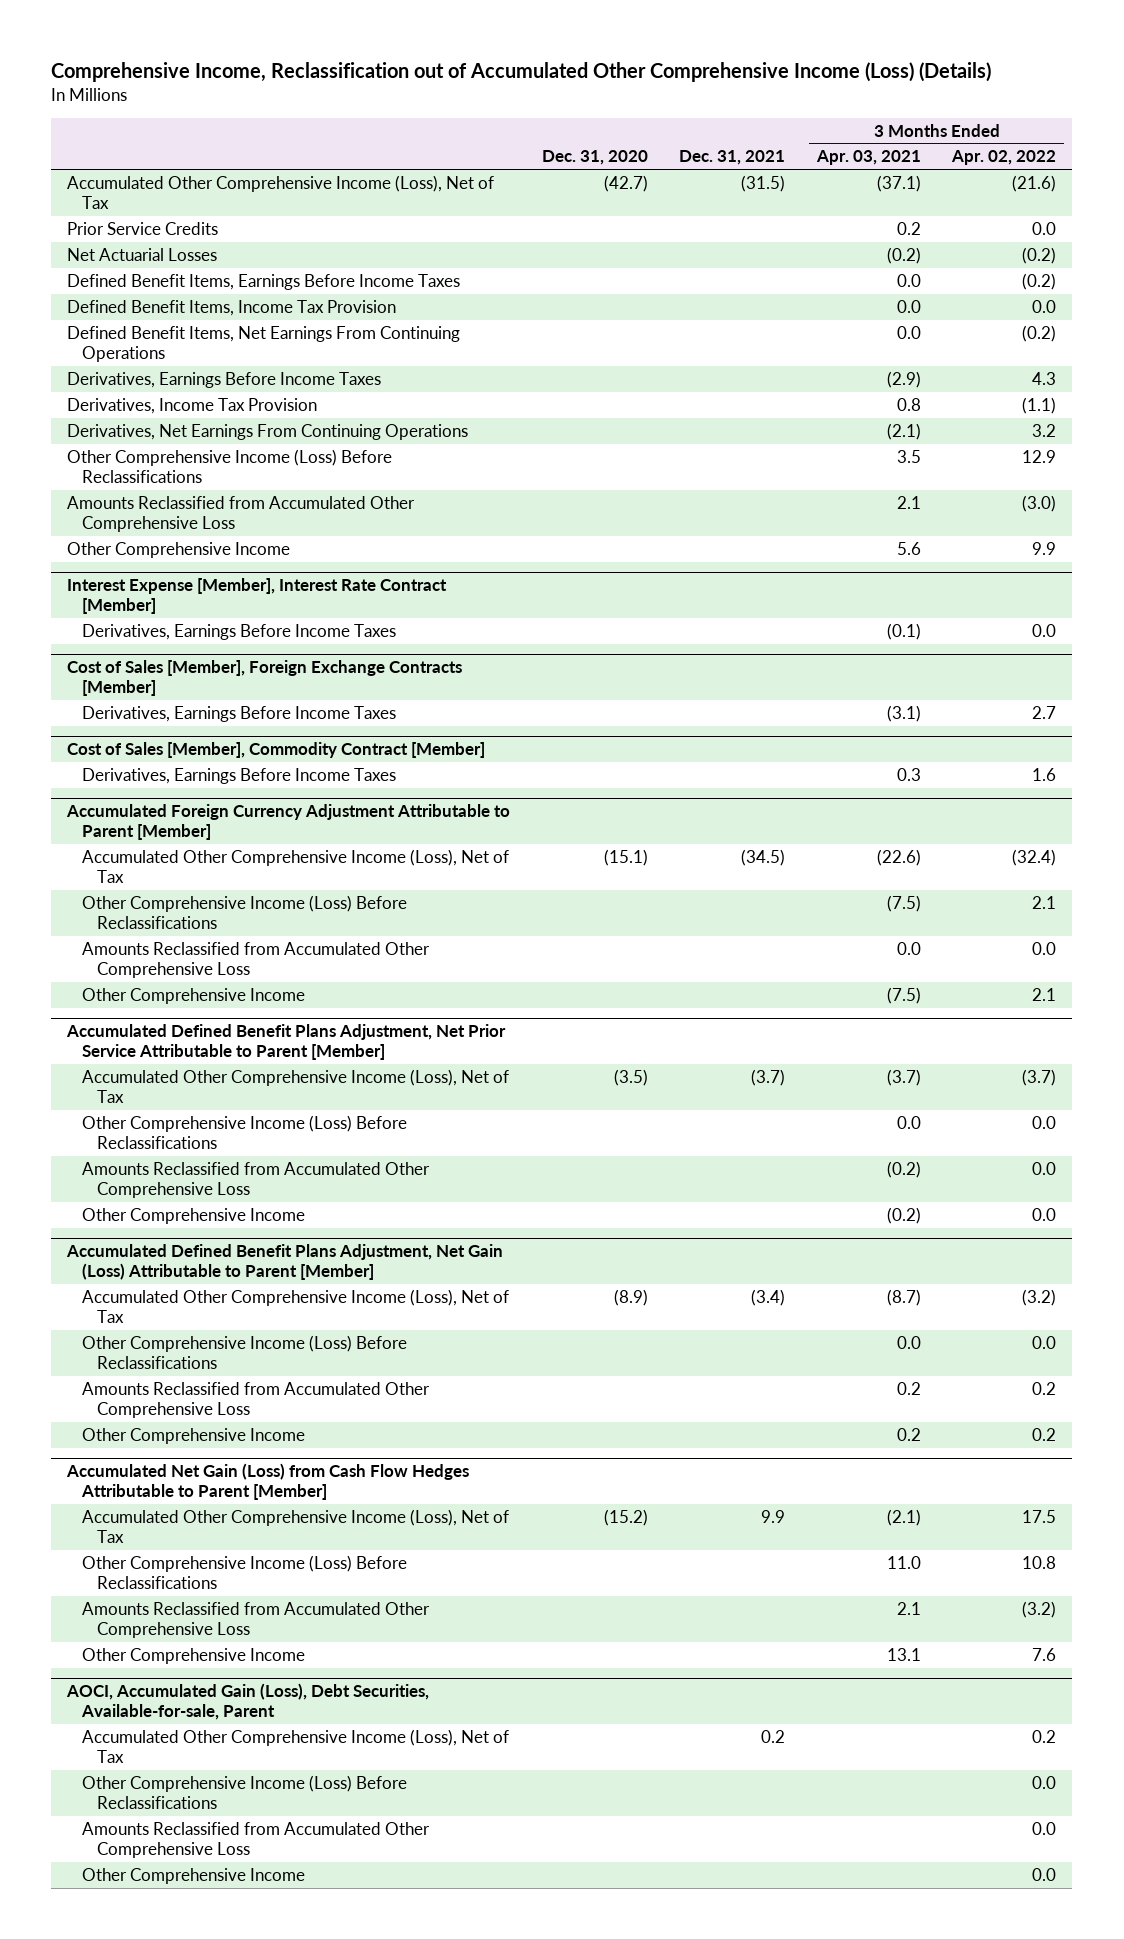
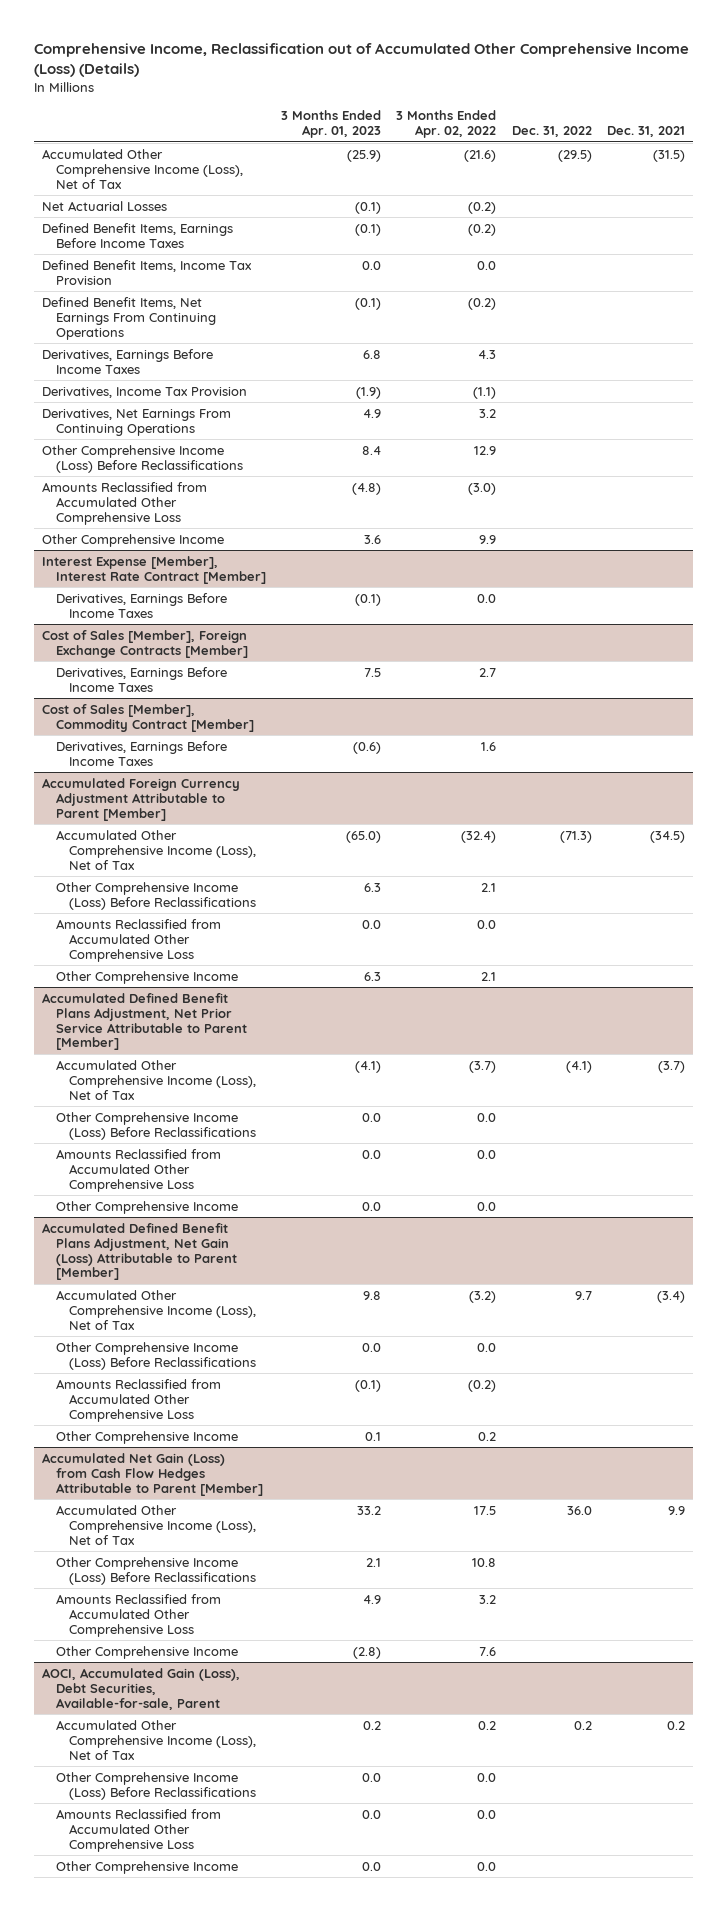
[541,150,648,166] Dec. 31, 2020 -> none
[815,150,921,166] Apr. 03, 2021 -> none
none -> [281,110,382,139] 3 Months Ended Apr. 01, 2023
none -> [511,126,592,138] Dec. 31, 2022
[67,221,219,235] Prior Service Credits -> none
[1032,1381,1057,1395] 0.2 -> [468,1379,497,1392] (0.2)
[1022,1600,1057,1618] (3.2) -> [479,1594,497,1604] 3.2

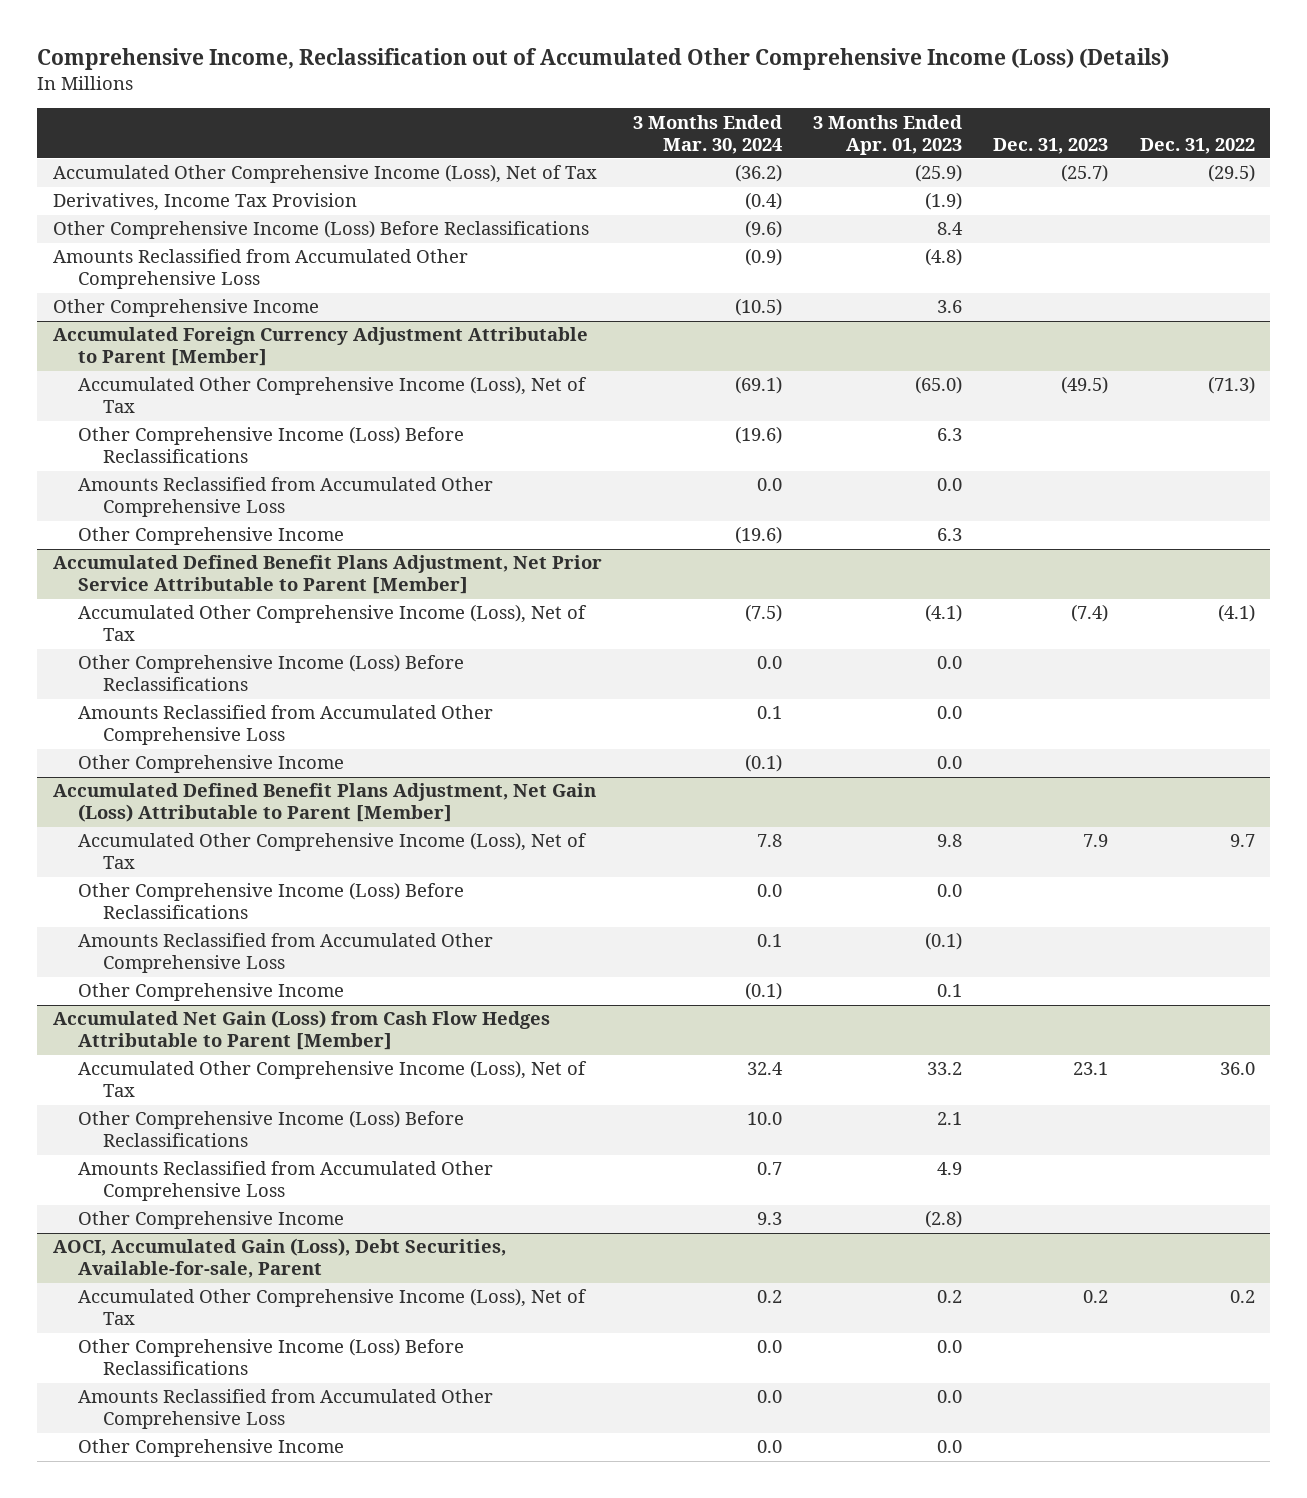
[396,110,497,139] 3 Months Ended Apr. 02, 2022 -> none
[607,126,686,138] Dec. 31, 2021 -> none
none -> [632,114,782,154] 3 Months Ended Mar. 30, 2024
none -> [993,137,1109,154] Dec. 31, 2023
[41,200,167,211] Net Actuarial Losses -> none
[41,222,233,248] Defined Benefit Items, Earnings Before Income Taxes -> none
[41,259,252,285] Defined Benefit Items, Income Tax Provision -> none
[41,296,216,340] Defined Benefit Items, Net Earnings From Continuing Operations -> none
[41,348,213,374] Derivatives, Earnings Before Income Taxes -> none
[41,408,231,436] Derivatives, Net Earnings From Continuing Operations -> none
[41,555,266,584] Interest Expense [Member], Interest Rate Contract [Member] -> none
[55,592,227,618] Derivatives, Earnings Before Income Taxes -> none
[41,629,248,658] Cost of Sales [Member], Foreign Exchange Contracts [Member] -> none
[55,666,227,692] Derivatives, Earnings Before Income Taxes -> none
[41,703,254,732] Cost of Sales [Member], Commodity Contract [Member] -> none
[55,740,227,766] Derivatives, Earnings Before Income Taxes -> none

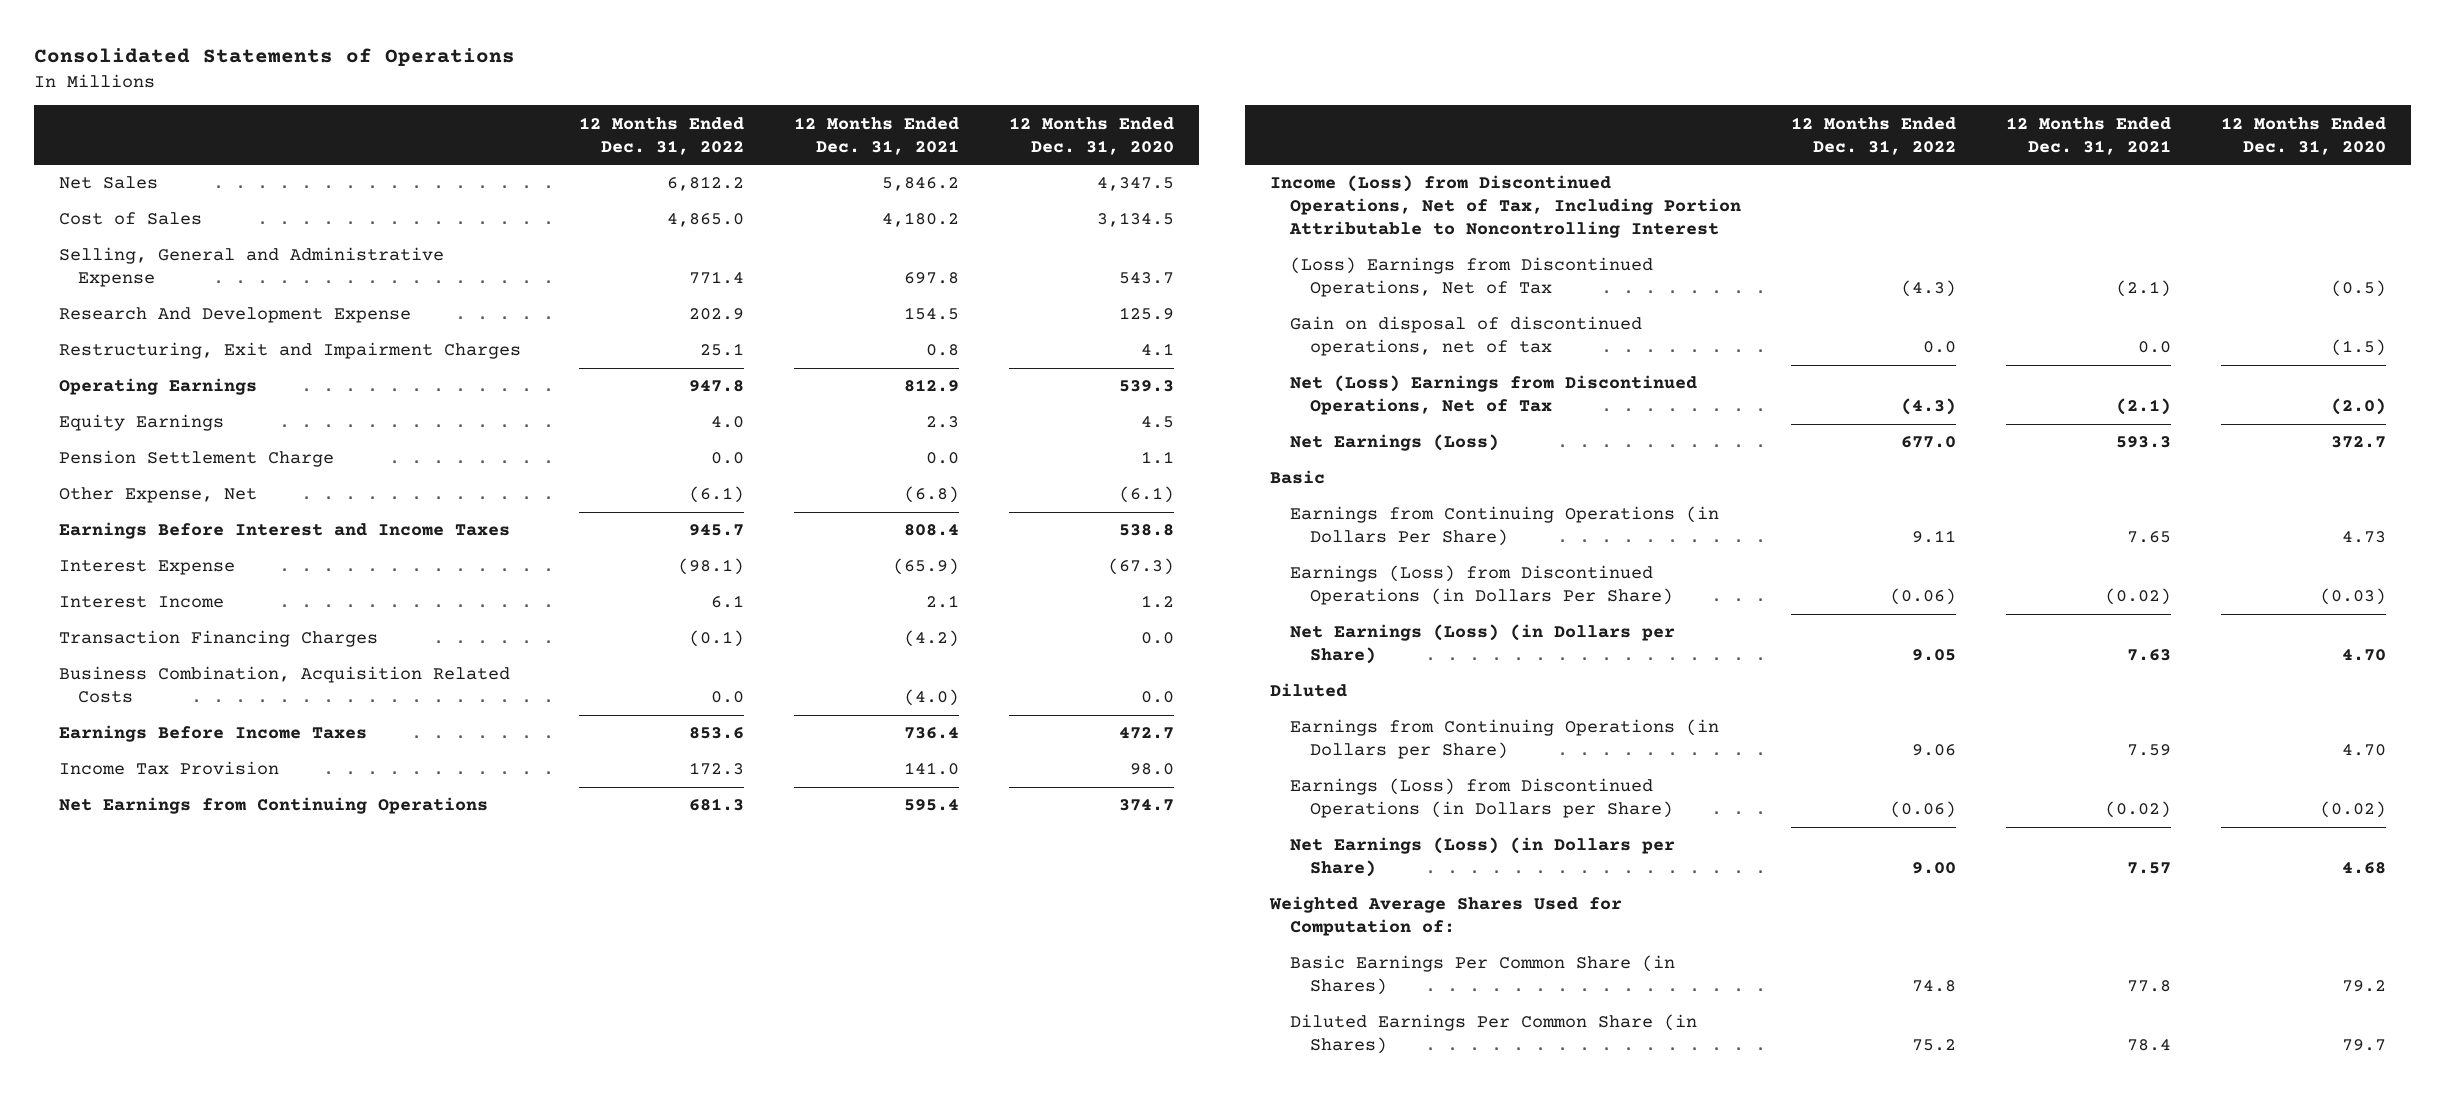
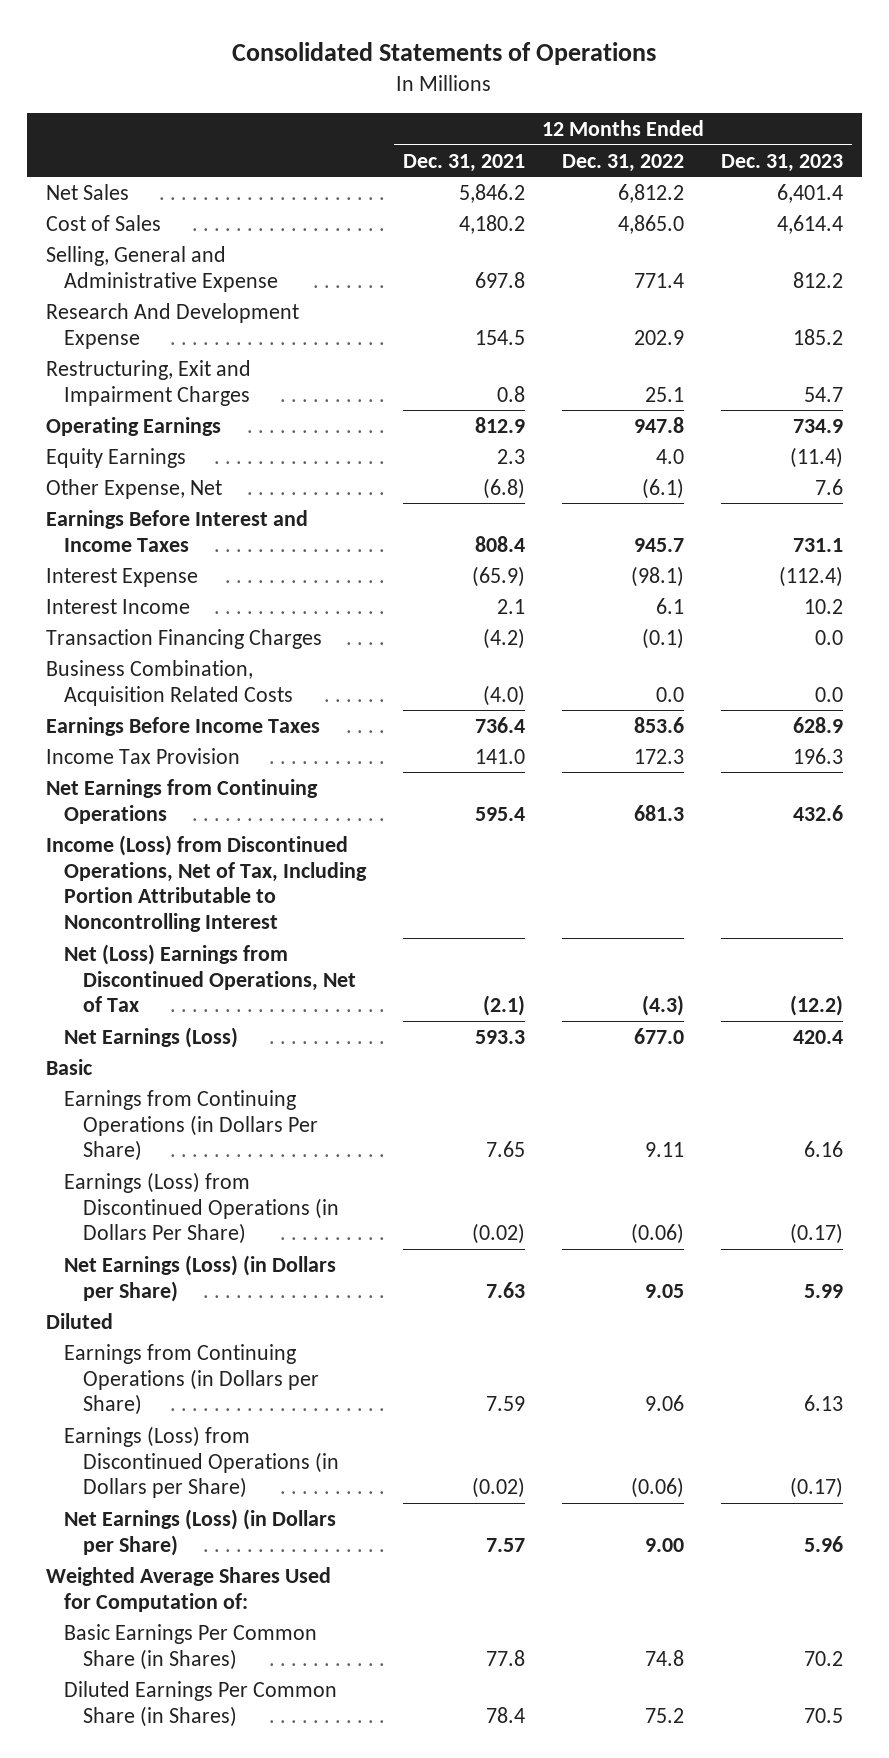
[1009,116,1175,155] 12 Months Ended Dec. 31, 2020 -> none
none -> [721,153,844,172] Dec. 31, 2023
[58,450,334,468] Pension Settlement Charge -> none
[1289,257,1653,298] (Loss) Earnings from Discontinued Operations, Net of Tax -> none
[1289,316,1642,357] Gain on disposal of discontinued operations, net of tax -> none

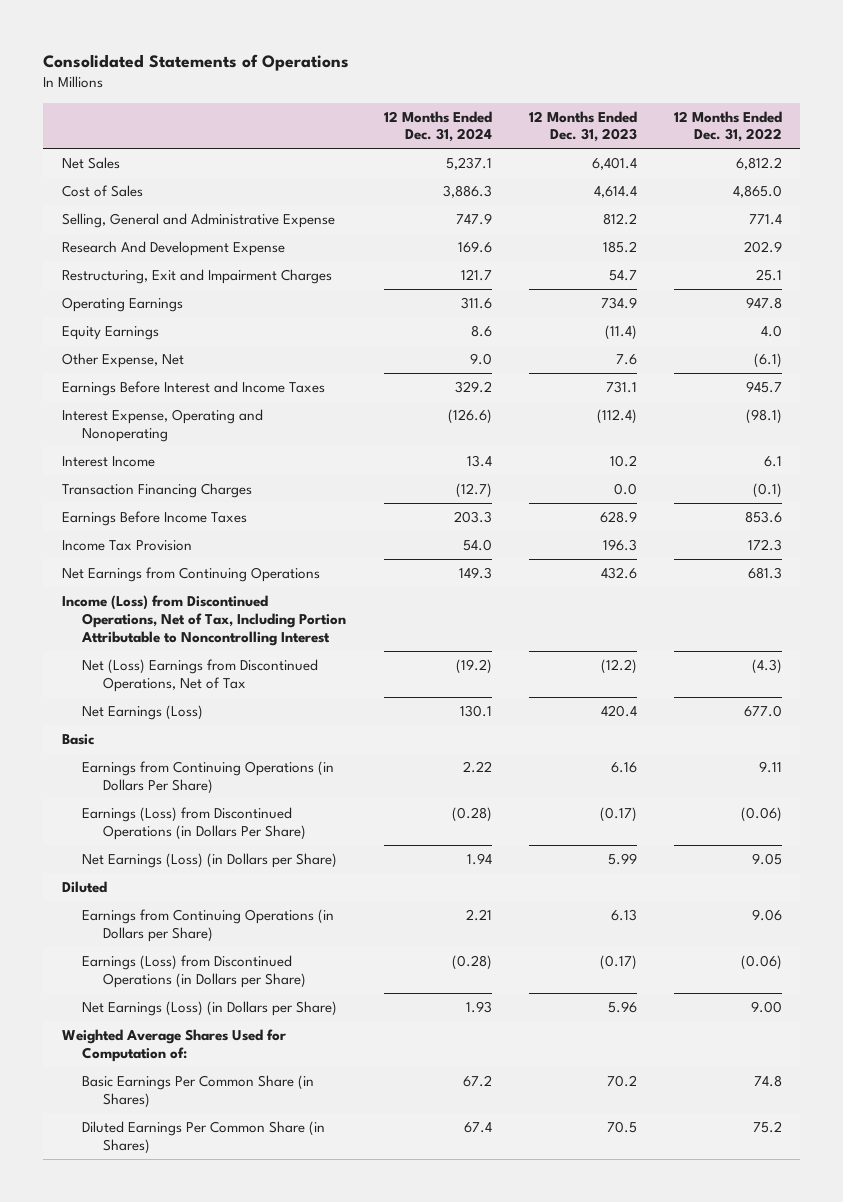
[403,153,526,172] Dec. 31, 2021 -> none
none -> [383,110,492,143] 12 Months Ended Dec. 31, 2024
[45,567,198,587] Interest Expense -> [61,409,263,442] Interest Expense, Operating and Nonoperating
[45,659,294,706] Business Combination, Acquisition Related Costs -> none

